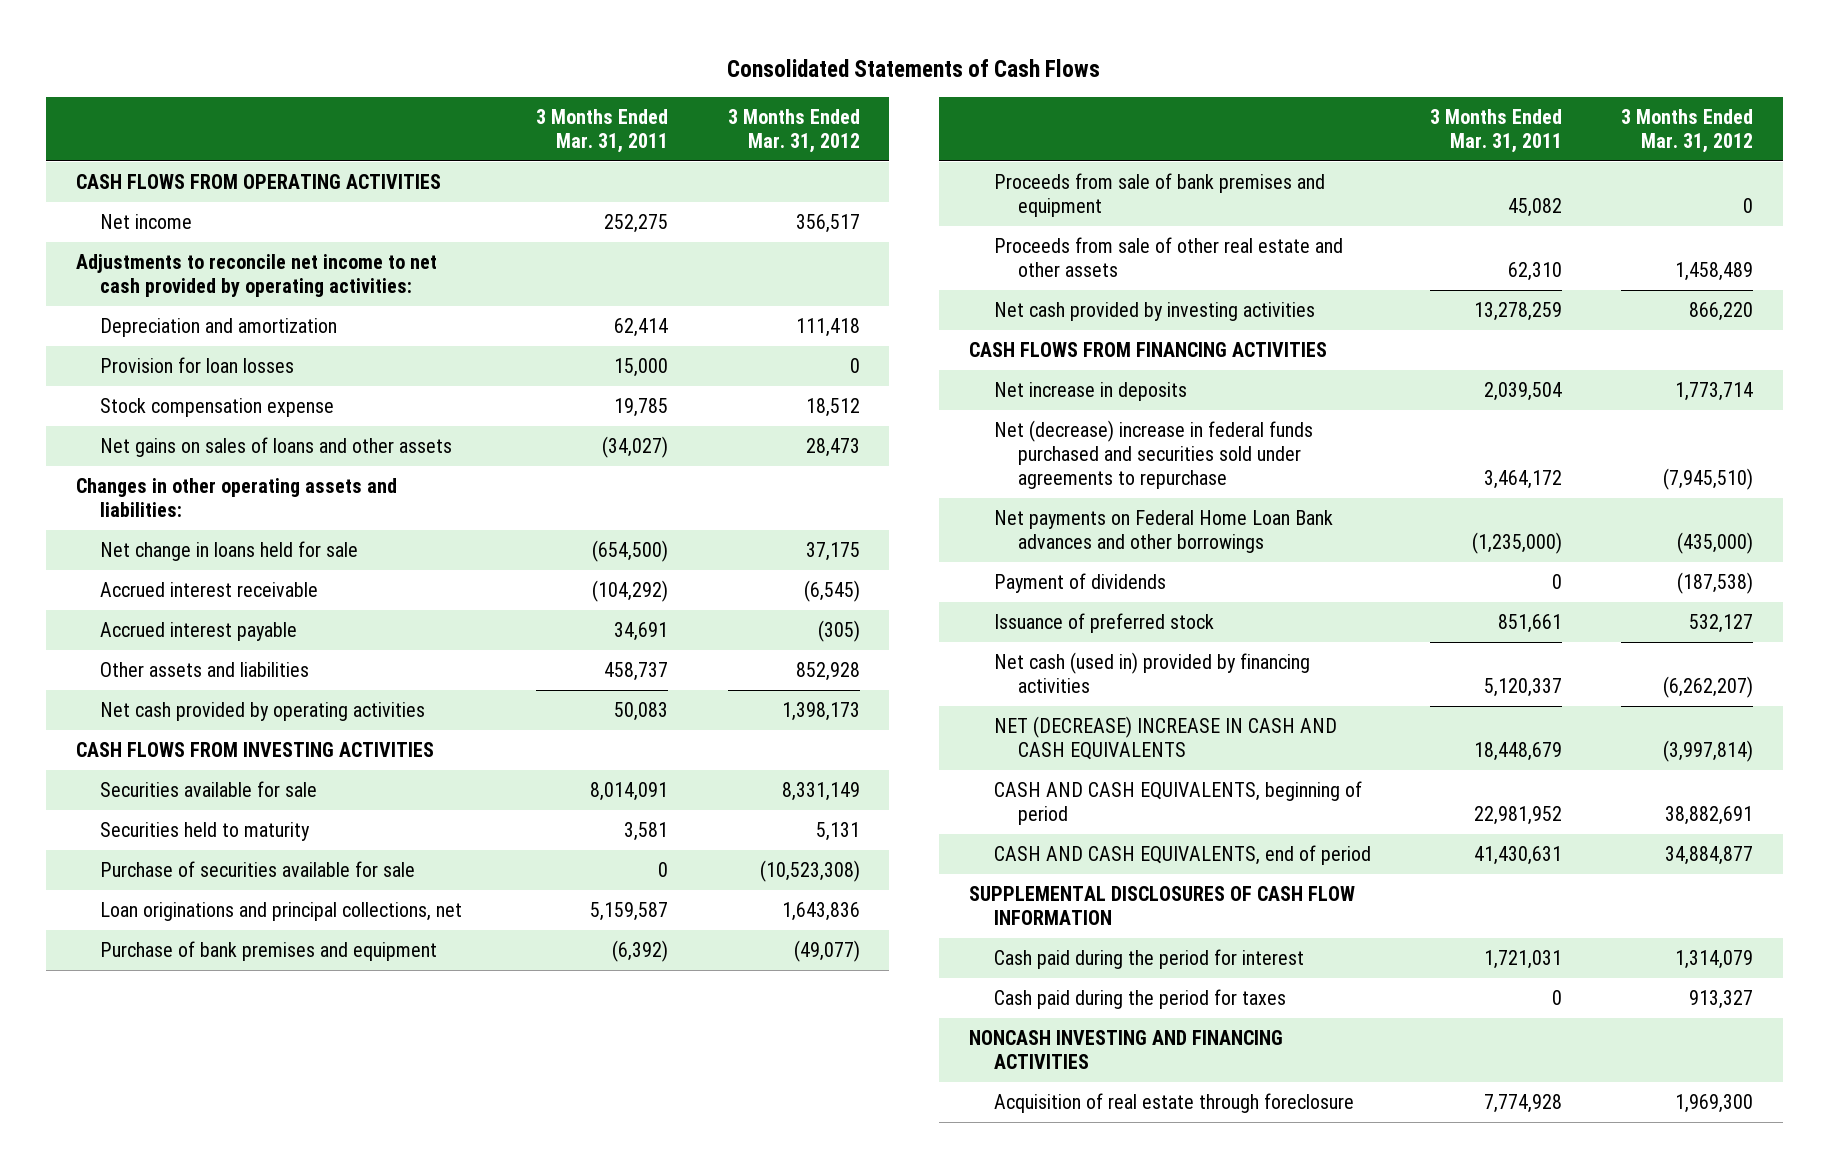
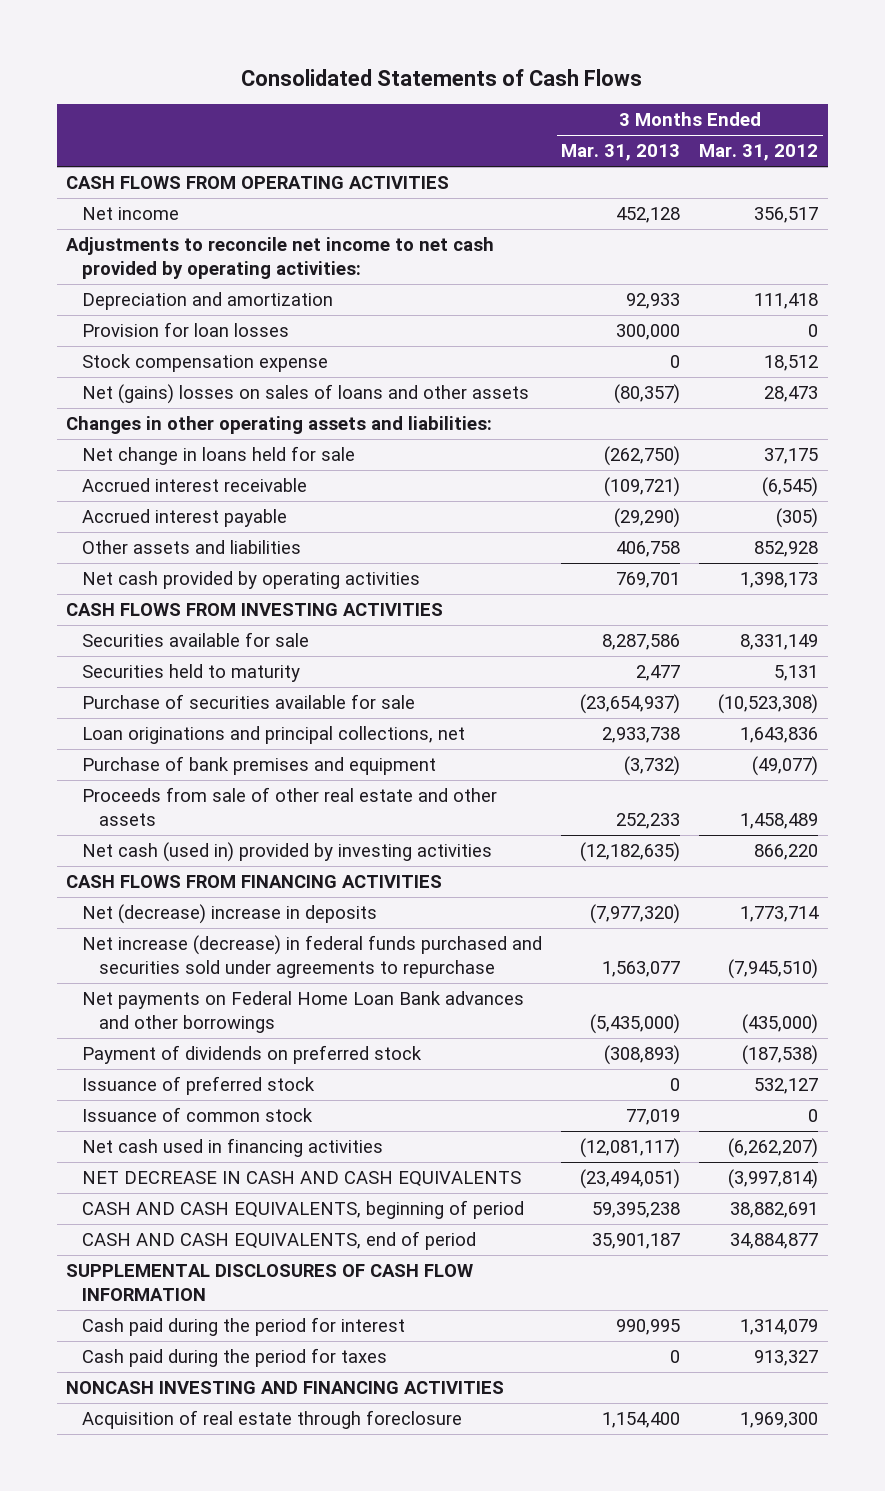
[536,109,669,154] 3 Months Ended Mar. 31, 2011 -> none
none -> [561,144,681,162] Mar. 31, 2013
[100,436,453,457] Net gains on sales of loans and other assets -> [82,384,530,405] Net (gains) losses on sales of loans and other assets
[993,172,1325,218] Proceeds from sale of bank premises and equipment -> none
[993,301,1315,321] Net cash provided by investing activities -> [82,842,493,863] Net cash (used in) provided by investing activities
[993,381,1187,401] Net increase in deposits -> [82,904,378,925] Net (decrease) increase in deposits
[993,419,1313,490] Net (decrease) increase in federal funds purchased and securities sold under agreements to repurchase -> [82,935,543,979] Net increase (decrease) in federal funds purchased and securities sold under agreements to repurchase
[993,572,1166,593] Payment of dividends -> [82,1045,423,1065] Payment of dividends on preferred stock
none -> [82,1107,314,1123] Issuance of common stock
[993,651,1310,694] Net cash (used in) provided by financing activities -> [82,1138,384,1158] Net cash used in financing activities
[993,715,1337,761] NET (DECREASE) INCREASE IN CASH AND CASH EQUIVALENTS -> [82,1171,522,1188] NET DECREASE IN CASH AND CASH EQUIVALENTS

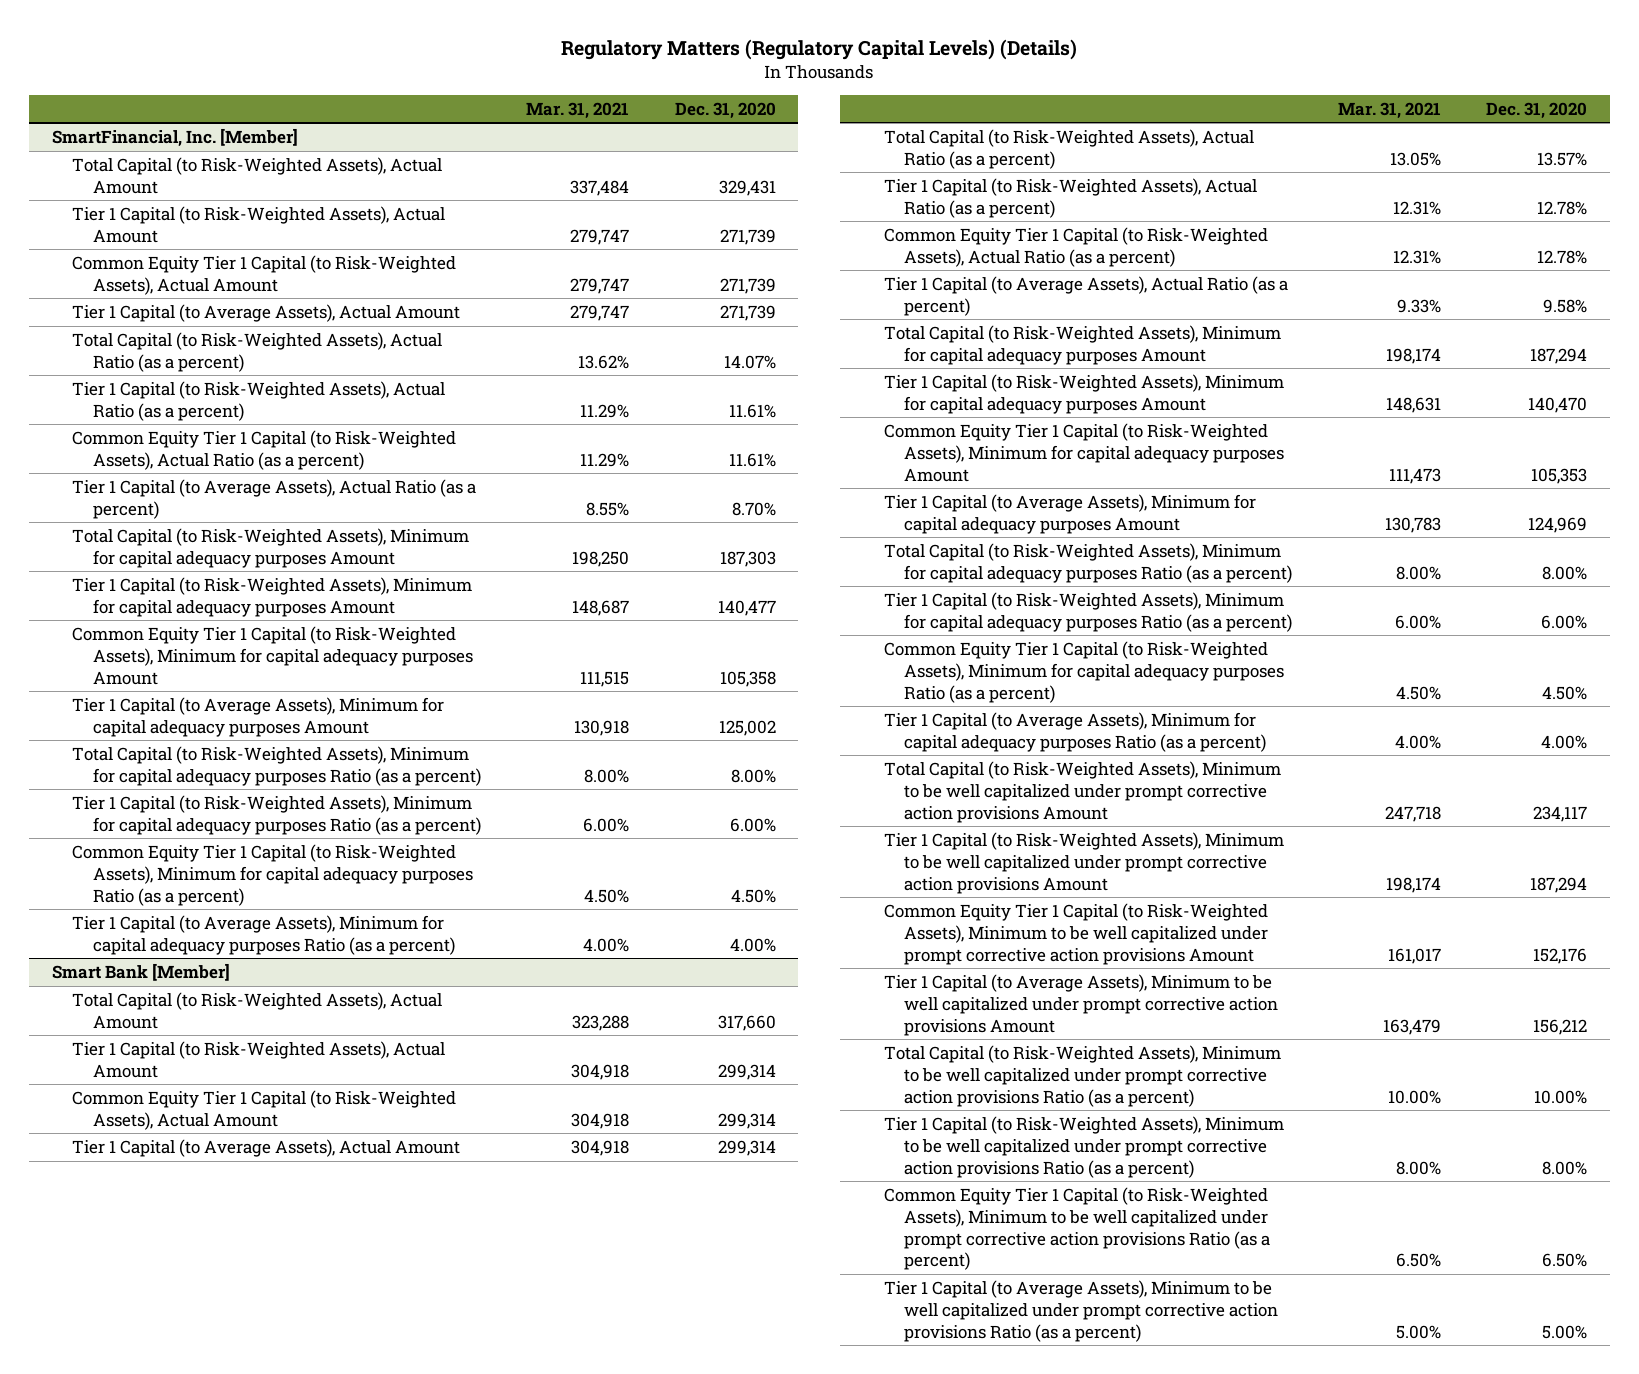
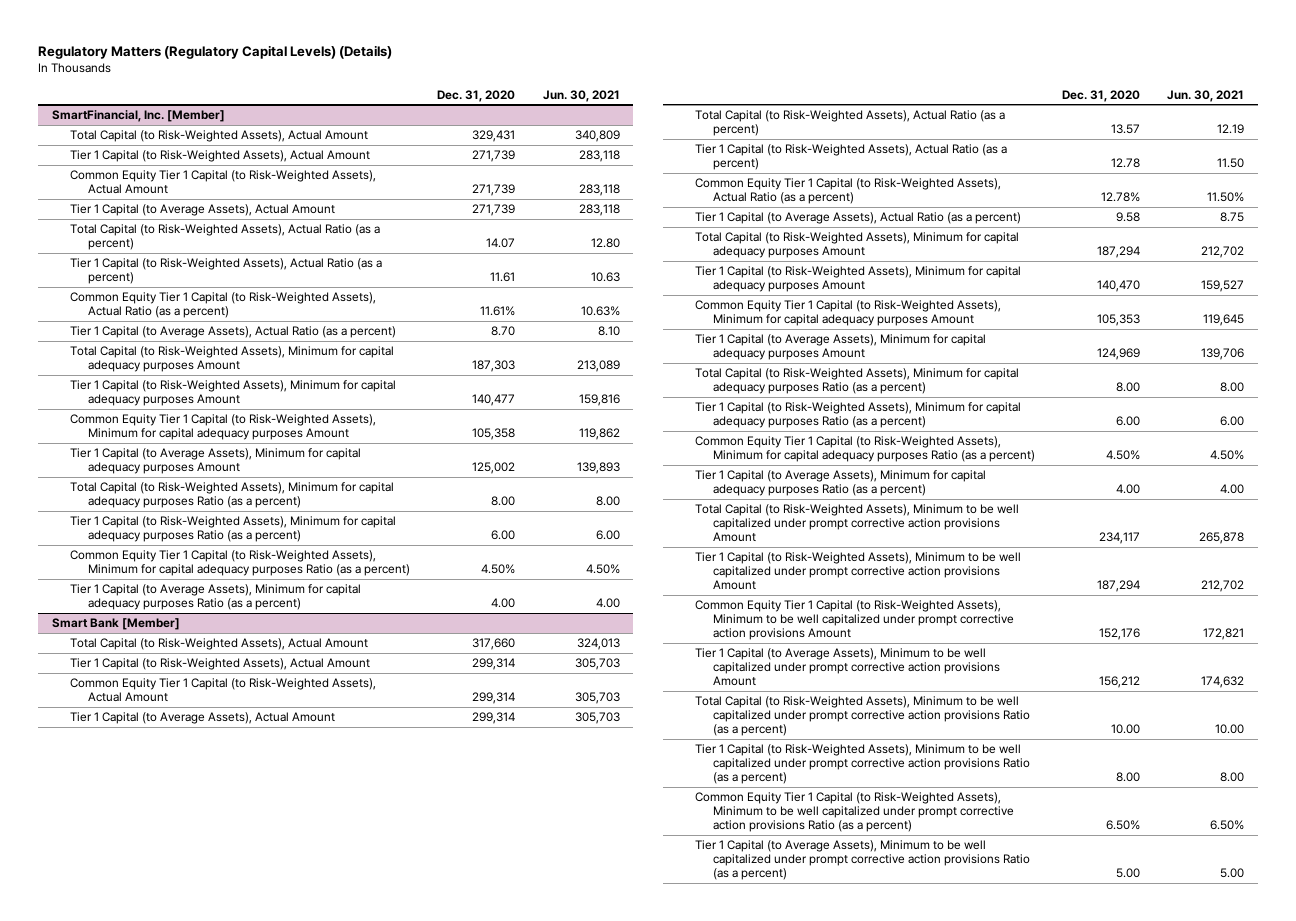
[526,101,630,119] Mar. 31, 2021 -> none
none -> [542,89,620,102] Jun. 30, 2021
[723,354,776,369] 14.07% -> [486,238,516,249] 14.07
[728,403,776,418] 11.61% -> [490,272,516,283] 11.61
[731,501,776,516] 8.70% -> [491,326,516,337] 8.70
[730,768,776,783] 8.00% -> [491,496,516,507] 8.00
[729,817,776,832] 6.00% -> [491,530,516,541] 6.00
[729,937,776,952] 4.00% -> [491,598,516,609] 4.00
[1537,151,1588,166] 13.57% -> [1111,124,1141,135] 13.57
[1537,200,1588,215] 12.78% -> [1111,158,1141,169] 12.78
[1543,298,1588,313] 9.58% -> [1116,212,1141,223] 9.58
[1542,565,1588,580] 8.00% -> [1116,382,1141,393] 8.00
[1541,614,1588,629] 6.00% -> [1116,416,1141,427] 6.00
[1541,734,1588,749] 4.00% -> [1116,484,1141,495] 4.00
[1534,1089,1588,1104] 10.00% -> [1111,723,1141,734] 10.00
[1542,1160,1588,1175] 8.00% -> [1116,771,1141,782] 8.00
[1542,1324,1588,1339] 5.00% -> [1116,867,1141,878] 5.00

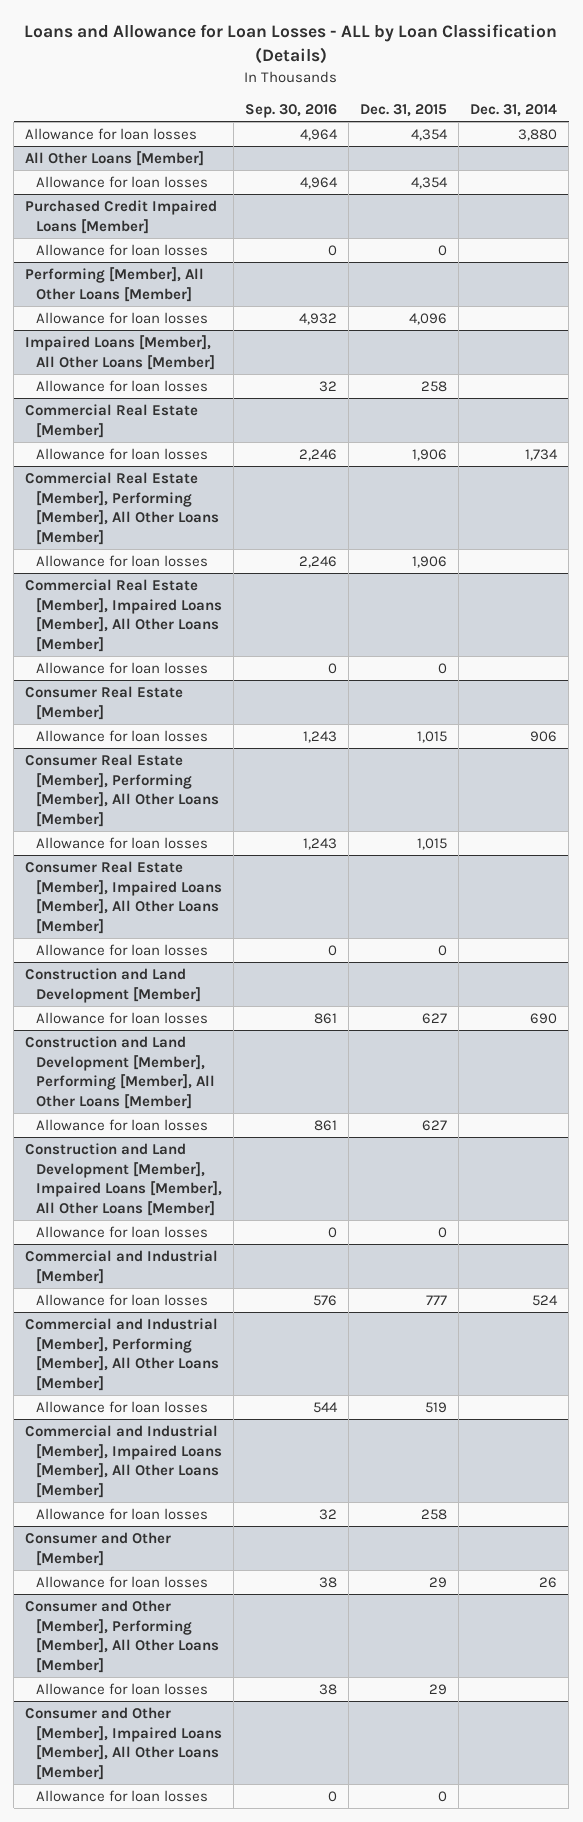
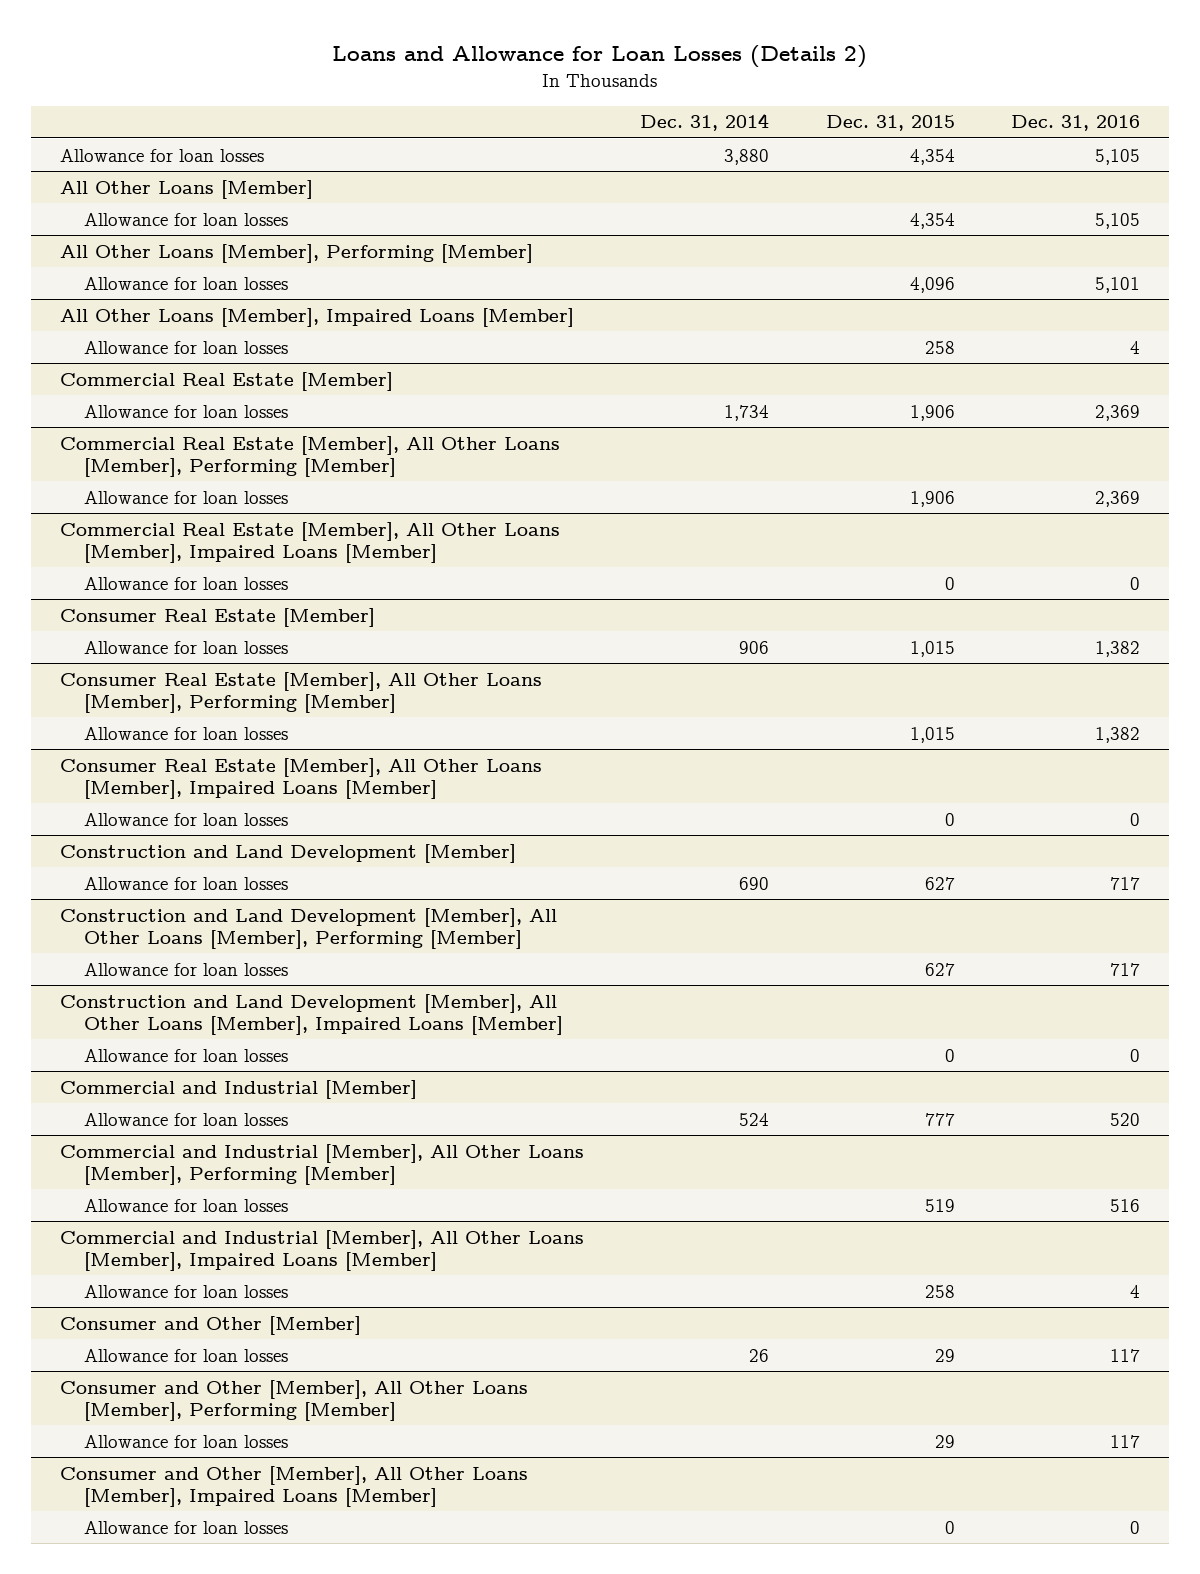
[24,24,558,65] Loans and Allowance for Loan Losses - ALL by Loan Classification (Details) -> [331,44,867,68] Loans and Allowance for Loan Losses (Details 2)
[245,104,338,119] Sep. 30, 2016 -> none
none -> [1011,115,1141,132] Dec. 31, 2016
[25,200,218,234] Purchased Credit Impaired Loans [Member] -> none
[36,244,209,257] Allowance for loan losses -> none
[25,267,205,302] Performing [Member], All Other Loans [Member] -> [59,243,533,263] All Other Loans [Member], Performing [Member]
[25,335,216,370] Impaired Loans [Member], All Other Loans [Member] -> [59,307,574,327] All Other Loans [Member], Impaired Loans [Member]
[25,472,220,545] Commercial Real Estate [Member], Performing [Member], All Other Loans [Member] -> [59,435,560,477] Commercial Real Estate [Member], All Other Loans [Member], Performing [Member]
[25,579,223,652] Commercial Real Estate [Member], Impaired Loans [Member], All Other Loans [Member] -> [59,521,560,563] Commercial Real Estate [Member], All Other Loans [Member], Impaired Loans [Member]
[25,754,220,827] Consumer Real Estate [Member], Performing [Member], All Other Loans [Member] -> [59,671,542,713] Consumer Real Estate [Member], All Other Loans [Member], Performing [Member]
[25,861,223,934] Consumer Real Estate [Member], Impaired Loans [Member], All Other Loans [Member] -> [59,757,542,799] Consumer Real Estate [Member], All Other Loans [Member], Impaired Loans [Member]
[25,1036,216,1109] Construction and Land Development [Member], Performing [Member], All Other Loans [Member] -> [59,907,557,949] Construction and Land Development [Member], All Other Loans [Member], Performing [Member]
[25,1143,223,1216] Construction and Land Development [Member], Impaired Loans [Member], All Other Loans [Member] -> [59,993,564,1035] Construction and Land Development [Member], All Other Loans [Member], Impaired Loans [Member]
[25,1318,220,1391] Commercial and Industrial [Member], Performing [Member], All Other Loans [Member] -> [59,1143,584,1185] Commercial and Industrial [Member], All Other Loans [Member], Performing [Member]
[25,1425,223,1498] Commercial and Industrial [Member], Impaired Loans [Member], All Other Loans [Member] -> [59,1229,584,1271] Commercial and Industrial [Member], All Other Loans [Member], Impaired Loans [Member]
[25,1600,220,1673] Consumer and Other [Member], Performing [Member], All Other Loans [Member] -> [59,1379,528,1421] Consumer and Other [Member], All Other Loans [Member], Performing [Member]
[25,1707,223,1780] Consumer and Other [Member], Impaired Loans [Member], All Other Loans [Member] -> [59,1465,528,1507] Consumer and Other [Member], All Other Loans [Member], Impaired Loans [Member]

